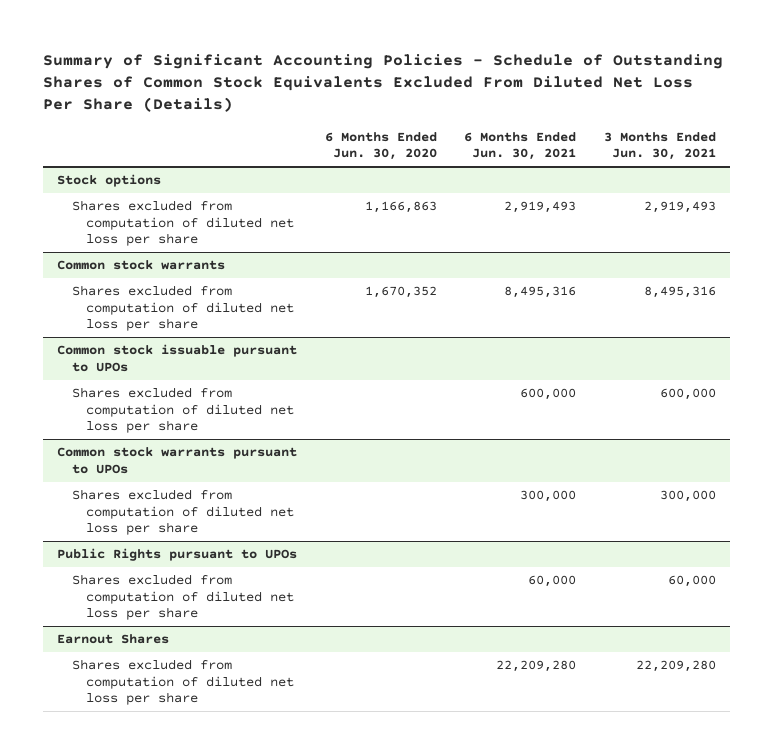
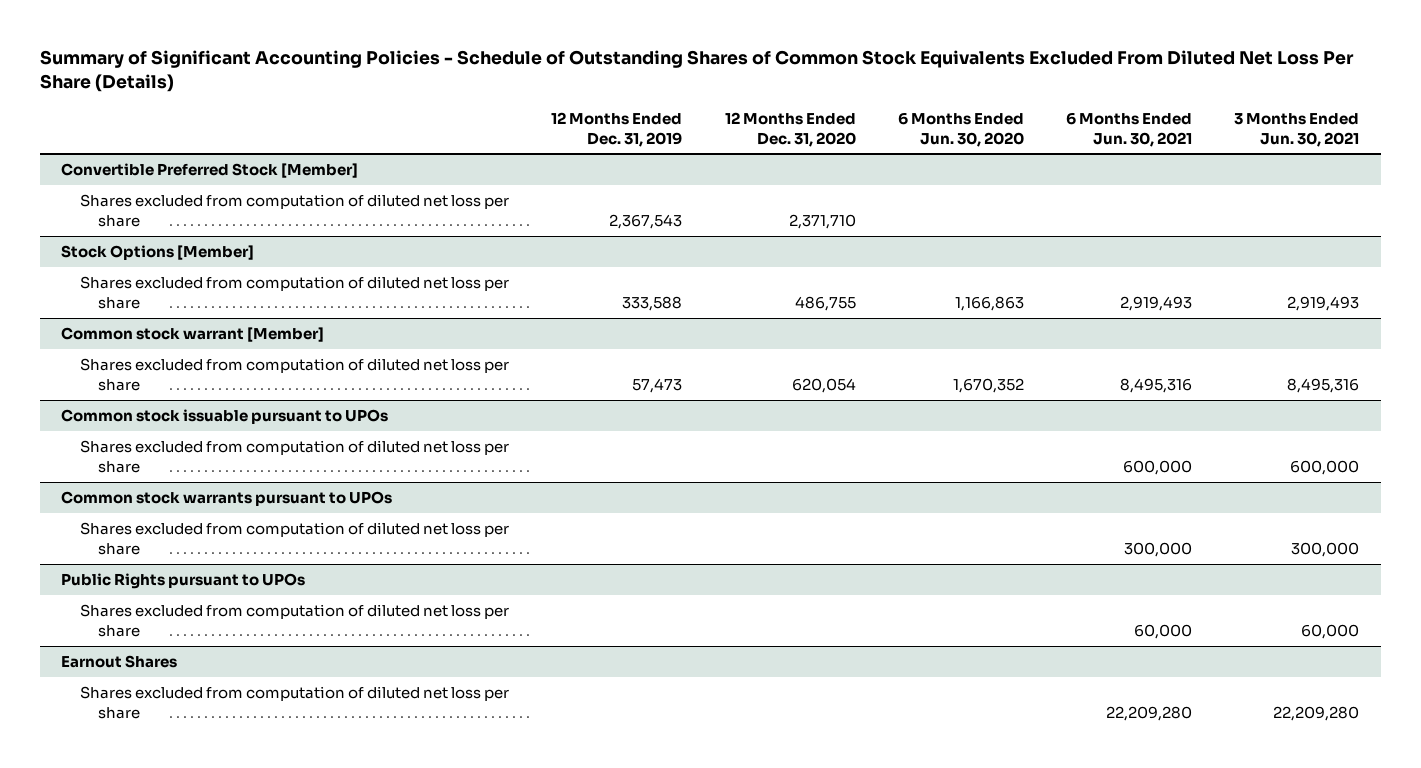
none -> [551,111,683,147] 12 Months Ended Dec. 31, 2019
none -> [724,111,856,147] 12 Months Ended Dec. 31, 2020
none -> [61,163,359,179] Convertible Preferred Stock [Member]
none -> [79,194,509,227] Shares excluded from computation of diluted net loss per share
[56,174,161,188] Stock options -> [61,245,255,261] Stock Options [Member]
[56,260,225,271] Common stock warrants -> [61,327,325,343] Common stock warrant [Member]

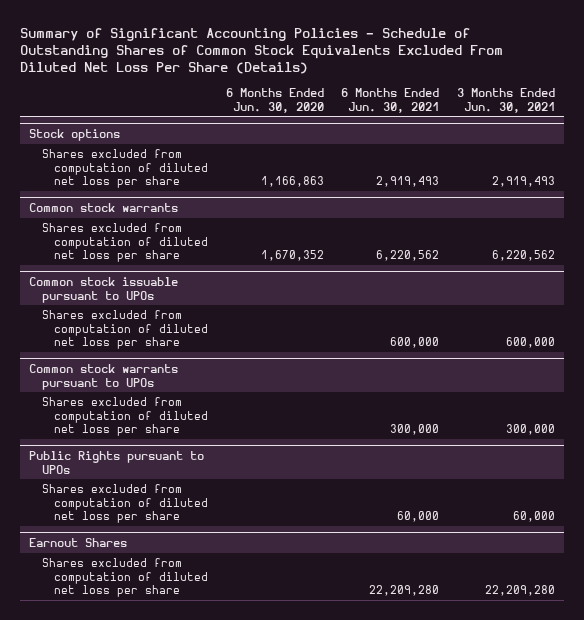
[551,111,683,147] 12 Months Ended Dec. 31, 2019 -> none
[724,111,856,147] 12 Months Ended Dec. 31, 2020 -> none
[61,163,359,179] Convertible Preferred Stock [Member] -> none
[79,194,509,227] Shares excluded from computation of diluted net loss per share -> none
[61,245,255,261] Stock Options [Member] -> [29,128,121,141] Stock options
[61,327,325,343] Common stock warrant [Member] -> [29,202,179,212] Common stock warrants
[1120,377,1193,393] 8,495,316 -> [376,250,440,262] 6,220,562
[1287,377,1360,393] 8,495,316 -> [492,250,556,262] 6,220,562

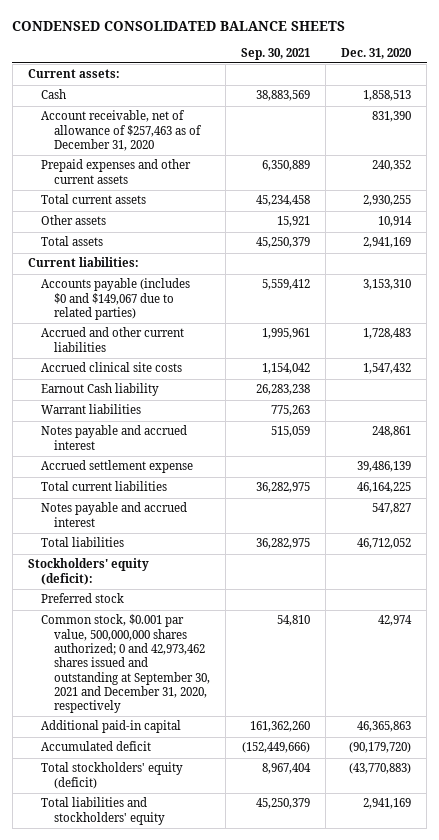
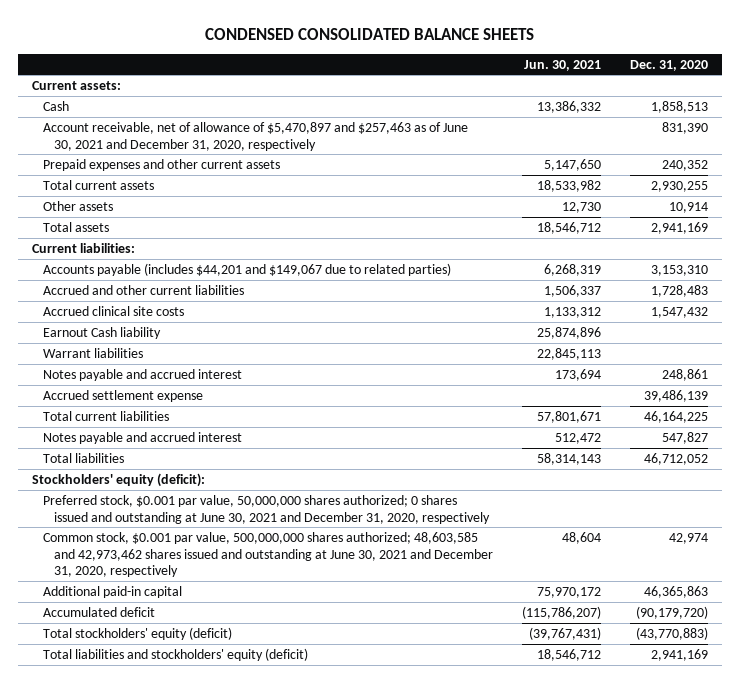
[241,47,311,60] Sep. 30, 2021 -> none
none -> [524,59,602,71] Jun. 30, 2021
[41,110,203,152] Account receivable, net of allowance of $257,463 as of December 31, 2020 -> [43,121,469,151] Account receivable, net of allowance of $5,470,897 and $257,463 as of June 30, 2021 and December 31, 2020, respectively
[41,278,191,321] Accounts payable (includes $0 and $149,067 due to related parties) -> [43,262,452,276] Accounts payable (includes $44,201 and $149,067 due to related parties)
[41,593,125,604] Preferred stock -> [43,494,491,524] Preferred stock, $0.001 par value, 50,000,000 shares authorized; 0 shares issued and outstanding at June 30, 2021 and December 31, 2020, respectively
[41,614,211,714] Common stock, $0.001 par value, 500,000,000 shares authorized; 0 and 42,973,462 shares issued and outstanding at September 30, 2021 and December 31, 2020, respectively -> [43,531,494,578] Common stock, $0.001 par value, 500,000,000 shares authorized; 48,603,585 and 42,973,462 shares issued and outstanding at June 30, 2021 and December 31, 2020, respectively
[41,797,166,825] Total liabilities and stockholders' equity -> [43,647,309,661] Total liabilities and stockholders' equity (deficit)

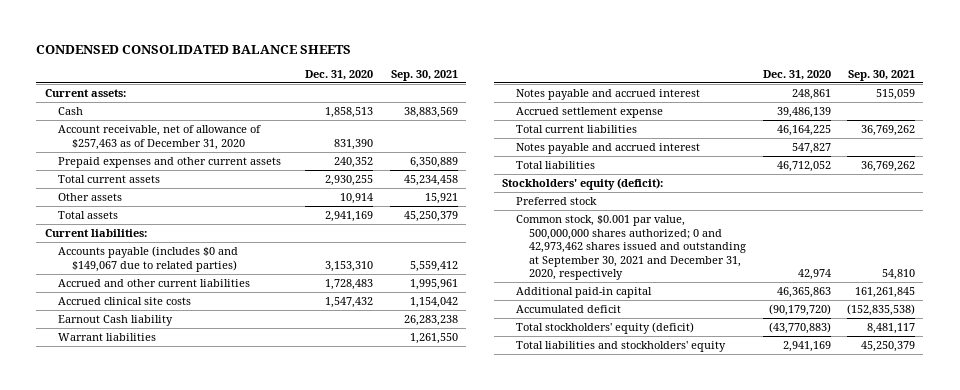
[524,59,602,71] Jun. 30, 2021 -> none
none -> [390,69,458,81] Sep. 30, 2021
[43,121,469,151] Account receivable, net of allowance of $5,470,897 and $257,463 as of June 30, 2021 and December 31, 2020, respectively -> [58,124,262,150] Account receivable, net of allowance of $257,463 as of December 31, 2020
[43,262,452,276] Accounts payable (includes $44,201 and $149,067 due to related parties) -> [58,245,239,272] Accounts payable (includes $0 and $149,067 due to related parties)
[43,494,491,524] Preferred stock, $0.001 par value, 50,000,000 shares authorized; 0 shares issued and outstanding at June 30, 2021 and December 31, 2020, respectively -> [515,196,597,205] Preferred stock
[43,531,494,578] Common stock, $0.001 par value, 500,000,000 shares authorized; 48,603,585 and 42,973,462 shares issued and outstanding at June 30, 2021 and December 31, 2020, respectively -> [515,214,747,281] Common stock, $0.001 par value, 500,000,000 shares authorized; 0 and 42,973,462 shares issued and outstanding at September 30, 2021 and December 31, 2020, respectively
[43,647,309,661] Total liabilities and stockholders' equity (deficit) -> [515,340,726,352] Total liabilities and stockholders' equity

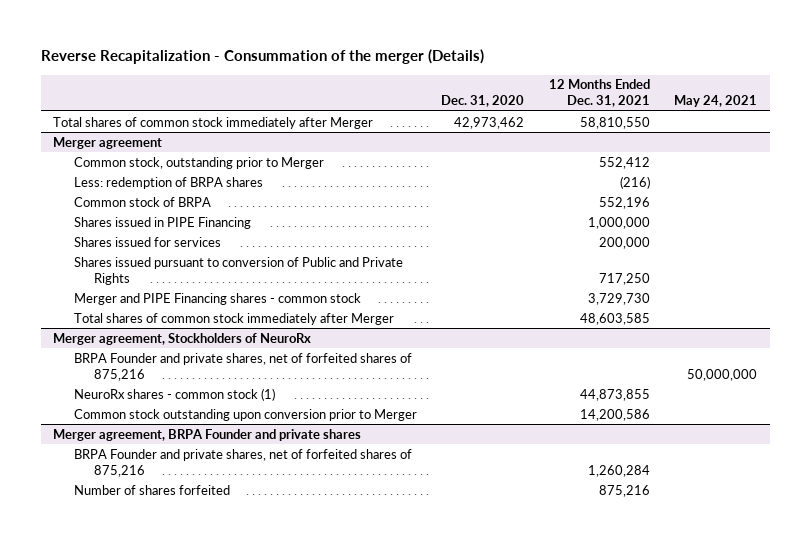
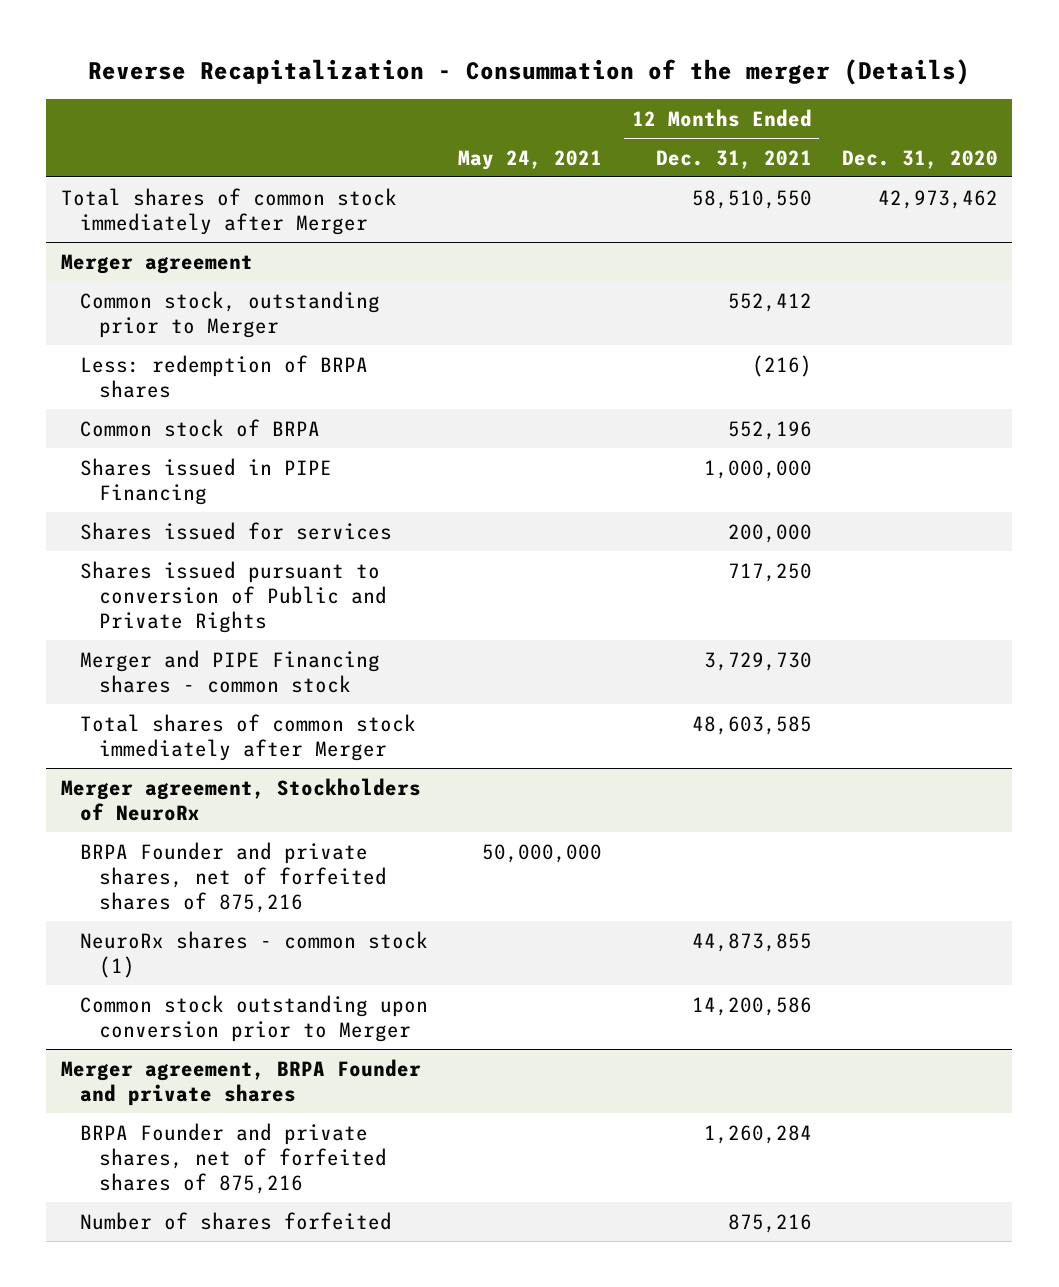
[579,116,650,129] 58,810,550 -> [691,189,812,209] 58,510,550

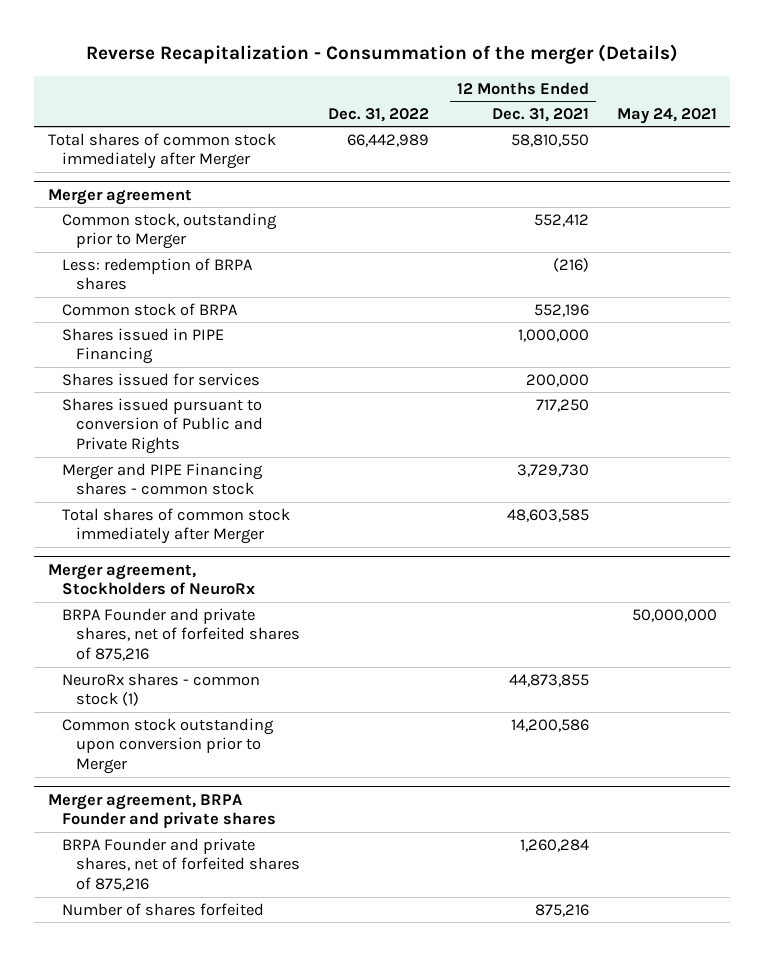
[841,149,998,169] Dec. 31, 2020 -> none
none -> [328,107,430,122] Dec. 31, 2022
[691,189,812,209] 58,510,550 -> [510,133,589,147] 58,810,550

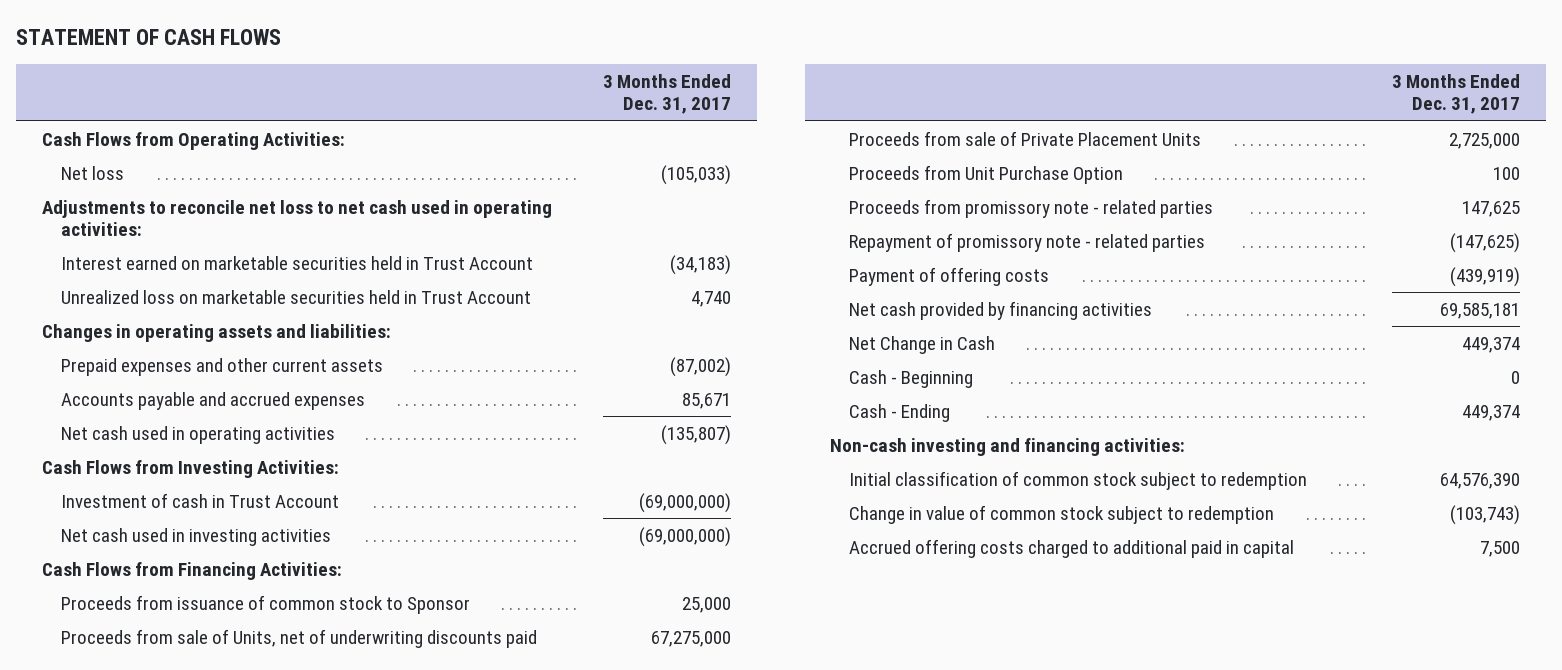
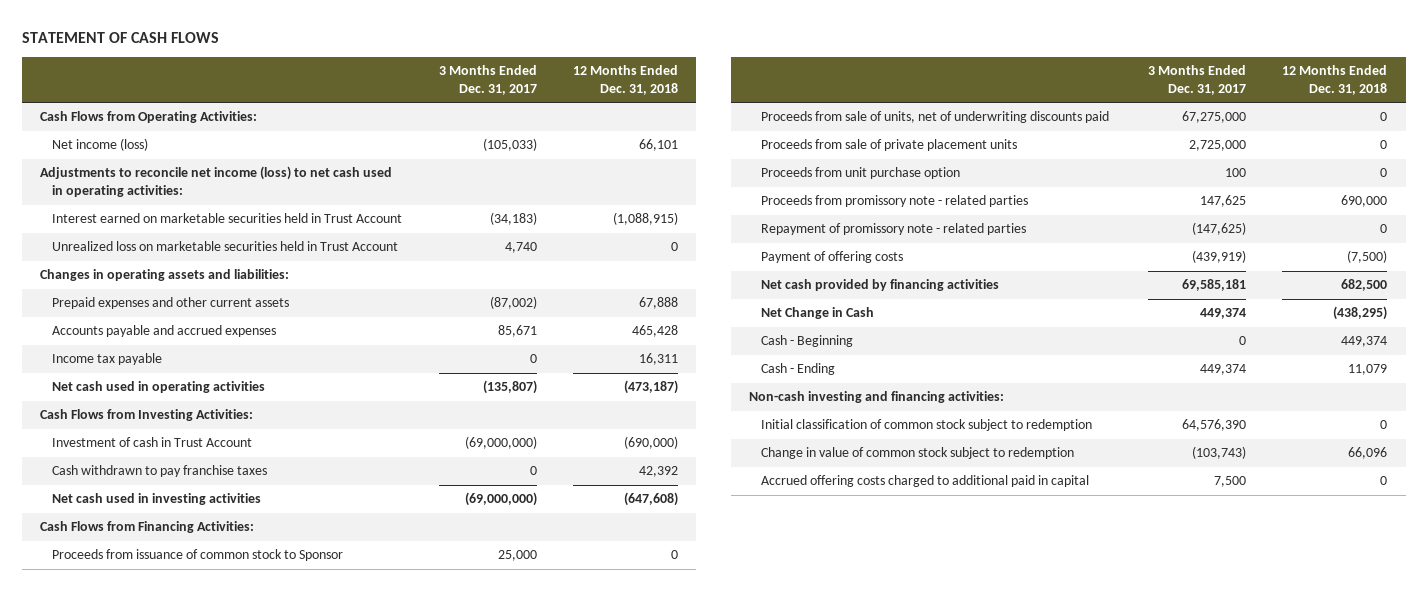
none -> [573,65,679,96] 12 Months Ended Dec. 31, 2018
[60,165,124,180] Net loss -> [52,138,149,152] Net income (loss)
[41,199,552,236] Adjustments to reconcile net loss to net cash used in operating activities: -> [39,166,392,198] Adjustments to reconcile net income (loss) to net cash used in operating activities:
none -> [52,353,163,366] Income tax payable
none -> [52,465,268,478] Cash withdrawn to pay franchise taxes
[60,628,537,648] Proceeds from sale of Units, net of underwriting discounts paid -> [761,111,1110,124] Proceeds from sale of units, net of underwriting discounts paid
[849,130,1202,146] Proceeds from sale of Private Placement Units -> [761,139,1018,152] Proceeds from sale of private placement units
[849,164,1124,184] Proceeds from Unit Purchase Option -> [761,167,961,180] Proceeds from unit purchase option

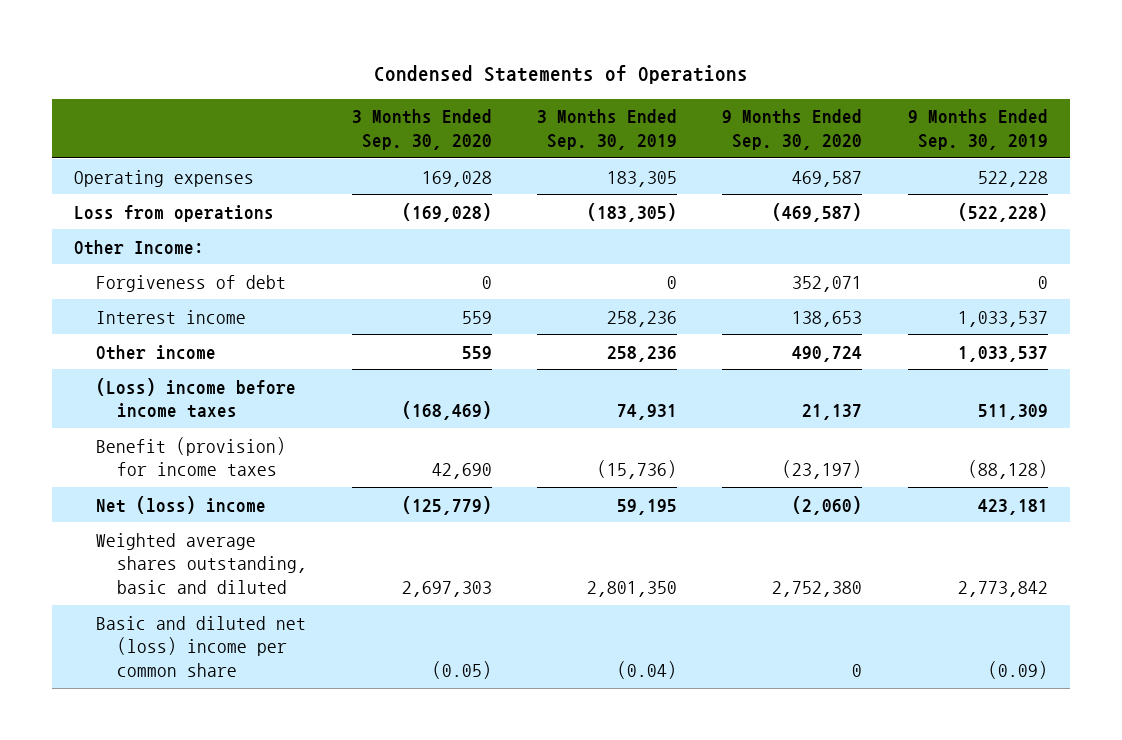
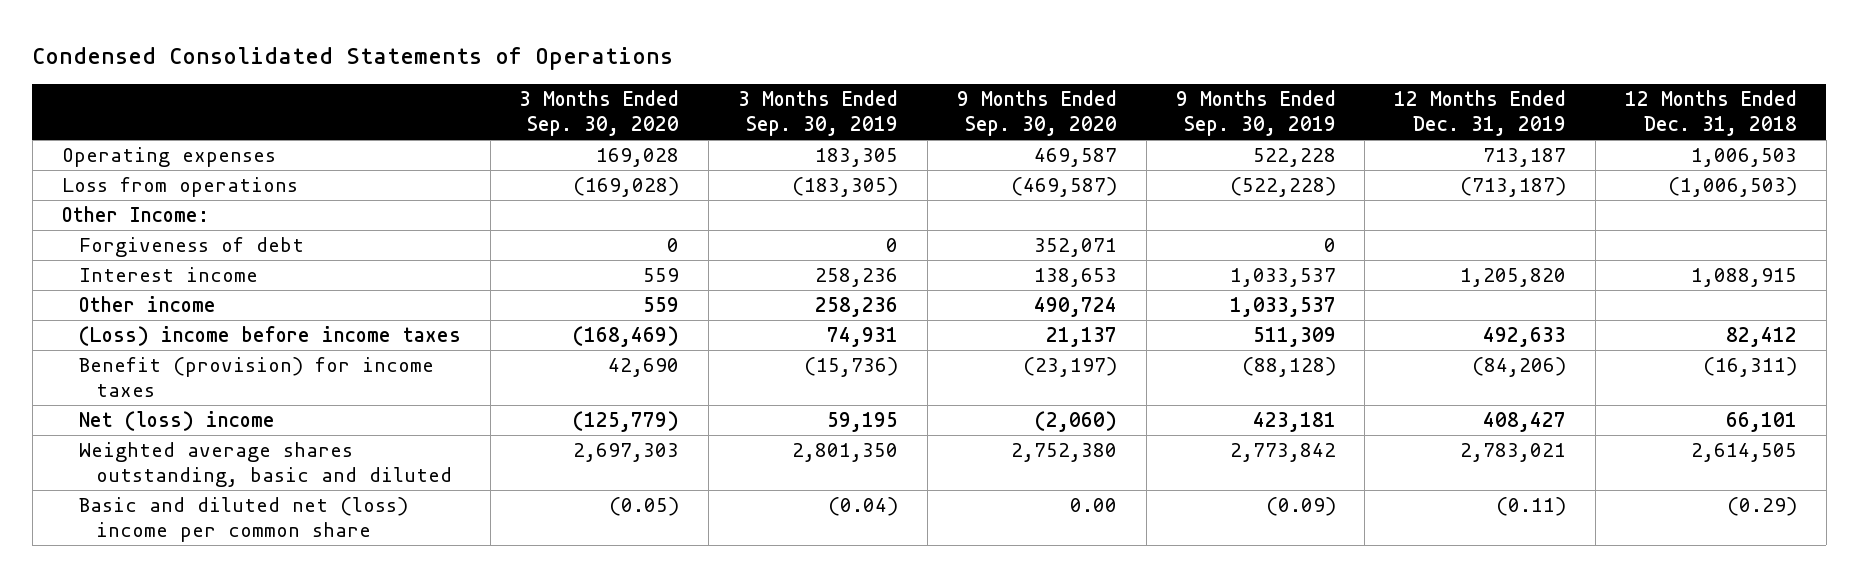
[373,65,748,85] Condensed Statements of Operations -> [32,46,674,70] Condensed Consolidated Statements of Operations
none -> [1394,90,1567,137] 12 Months Ended Dec. 31, 2019
none -> [1624,90,1797,137] 12 Months Ended Dec. 31, 2018
[852,663,863,677] 0 -> [1069,498,1117,513] 0.00

